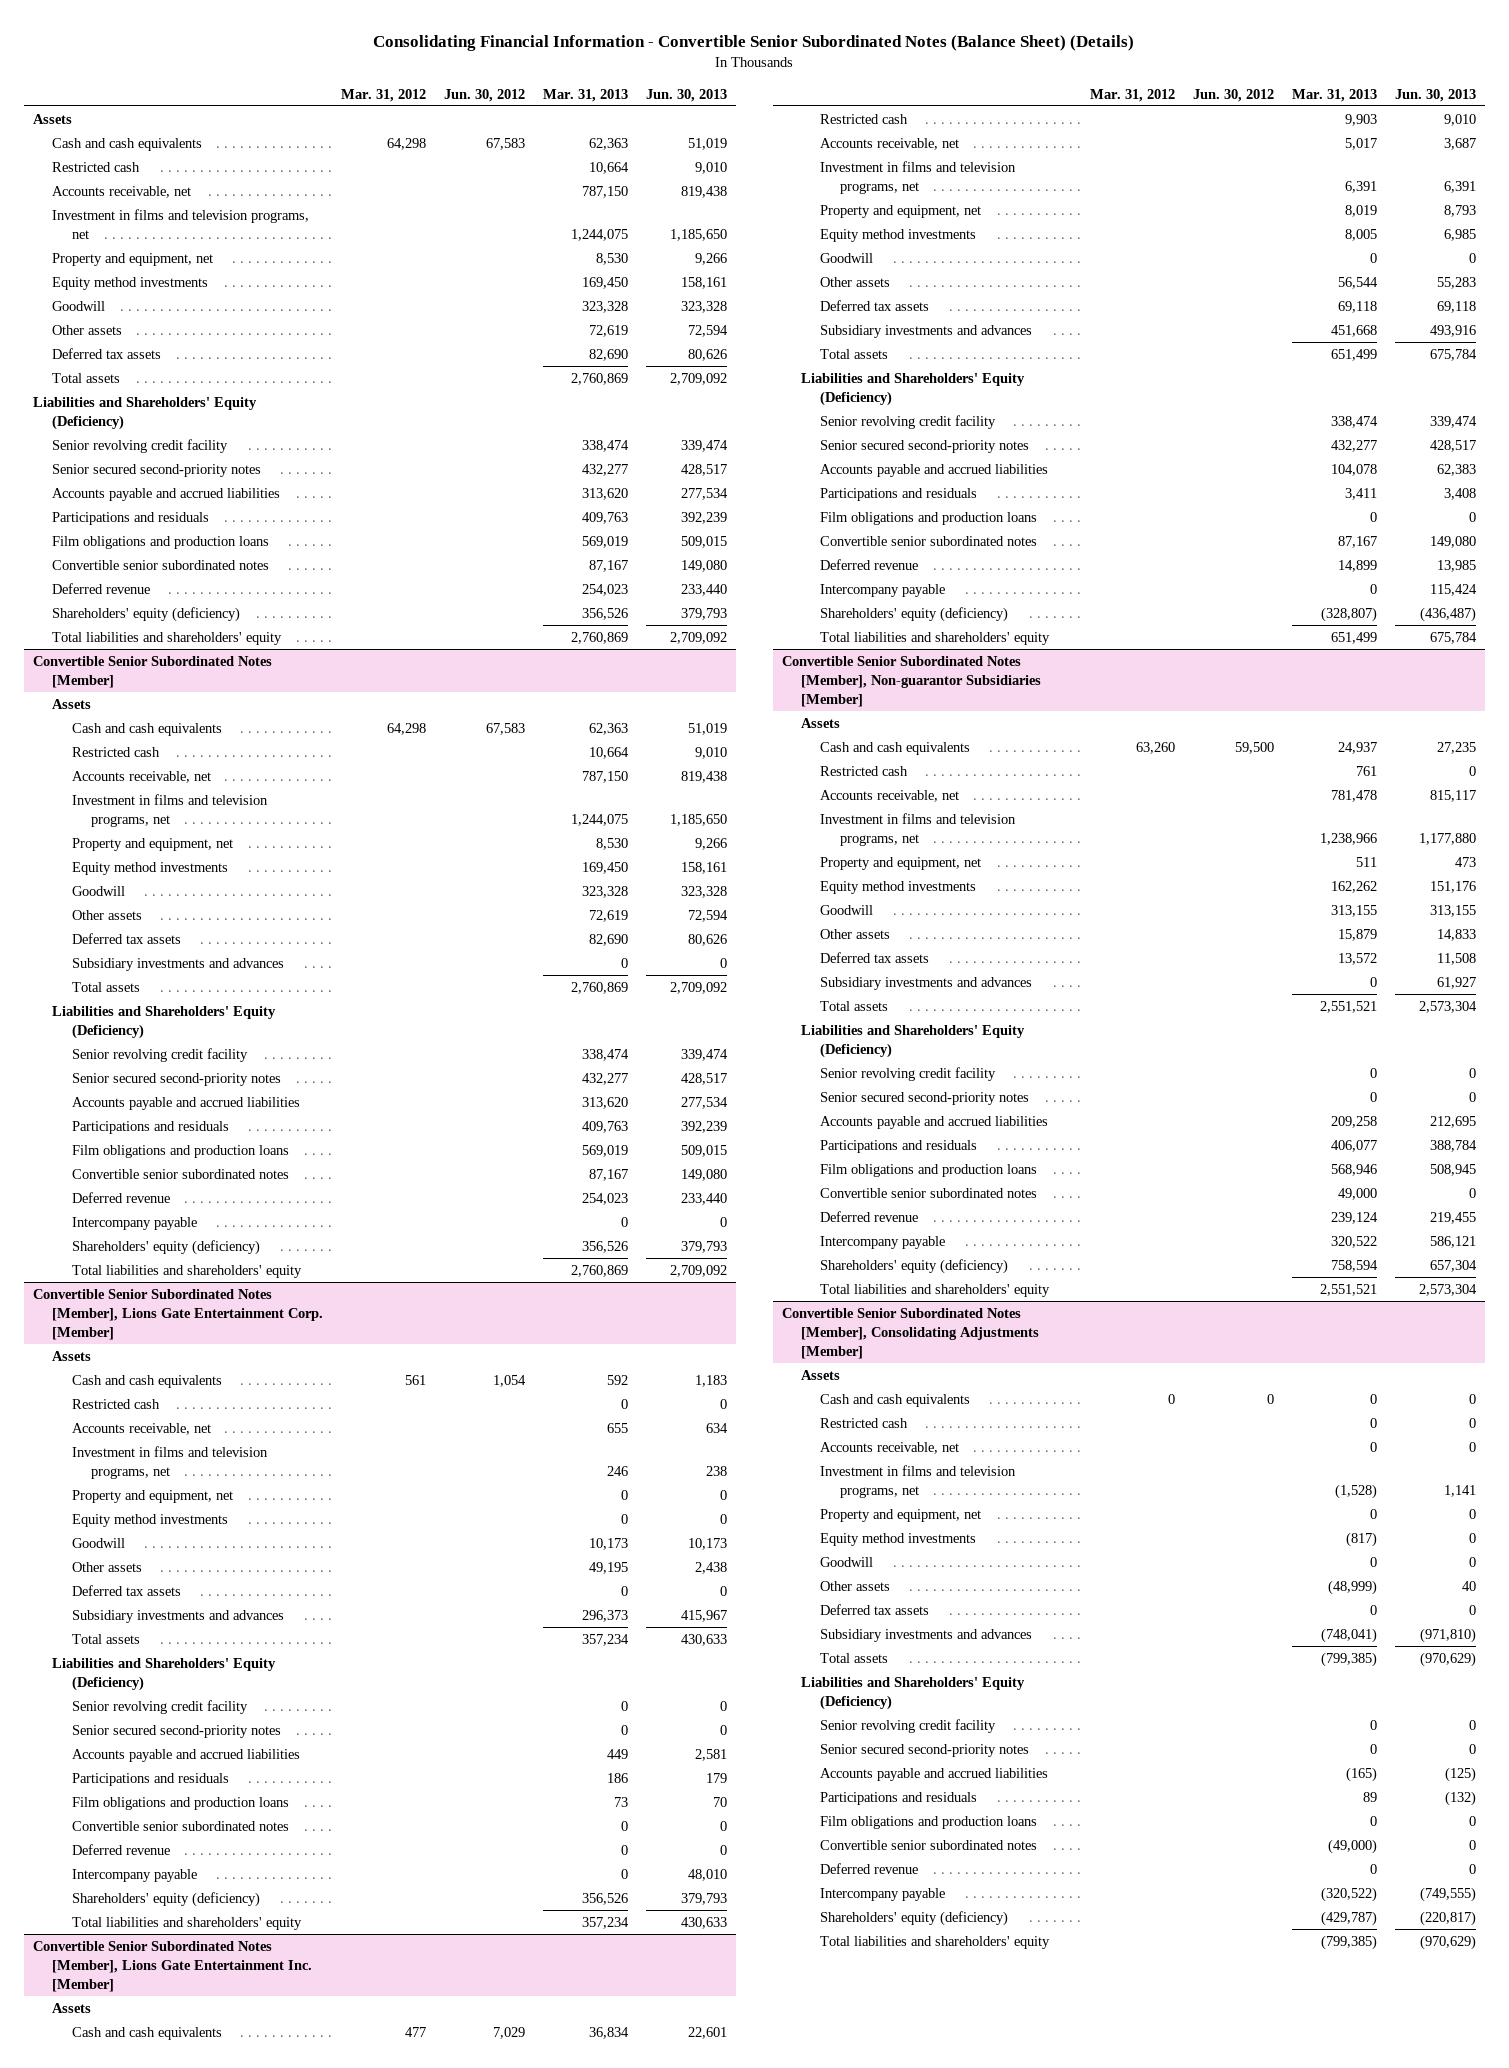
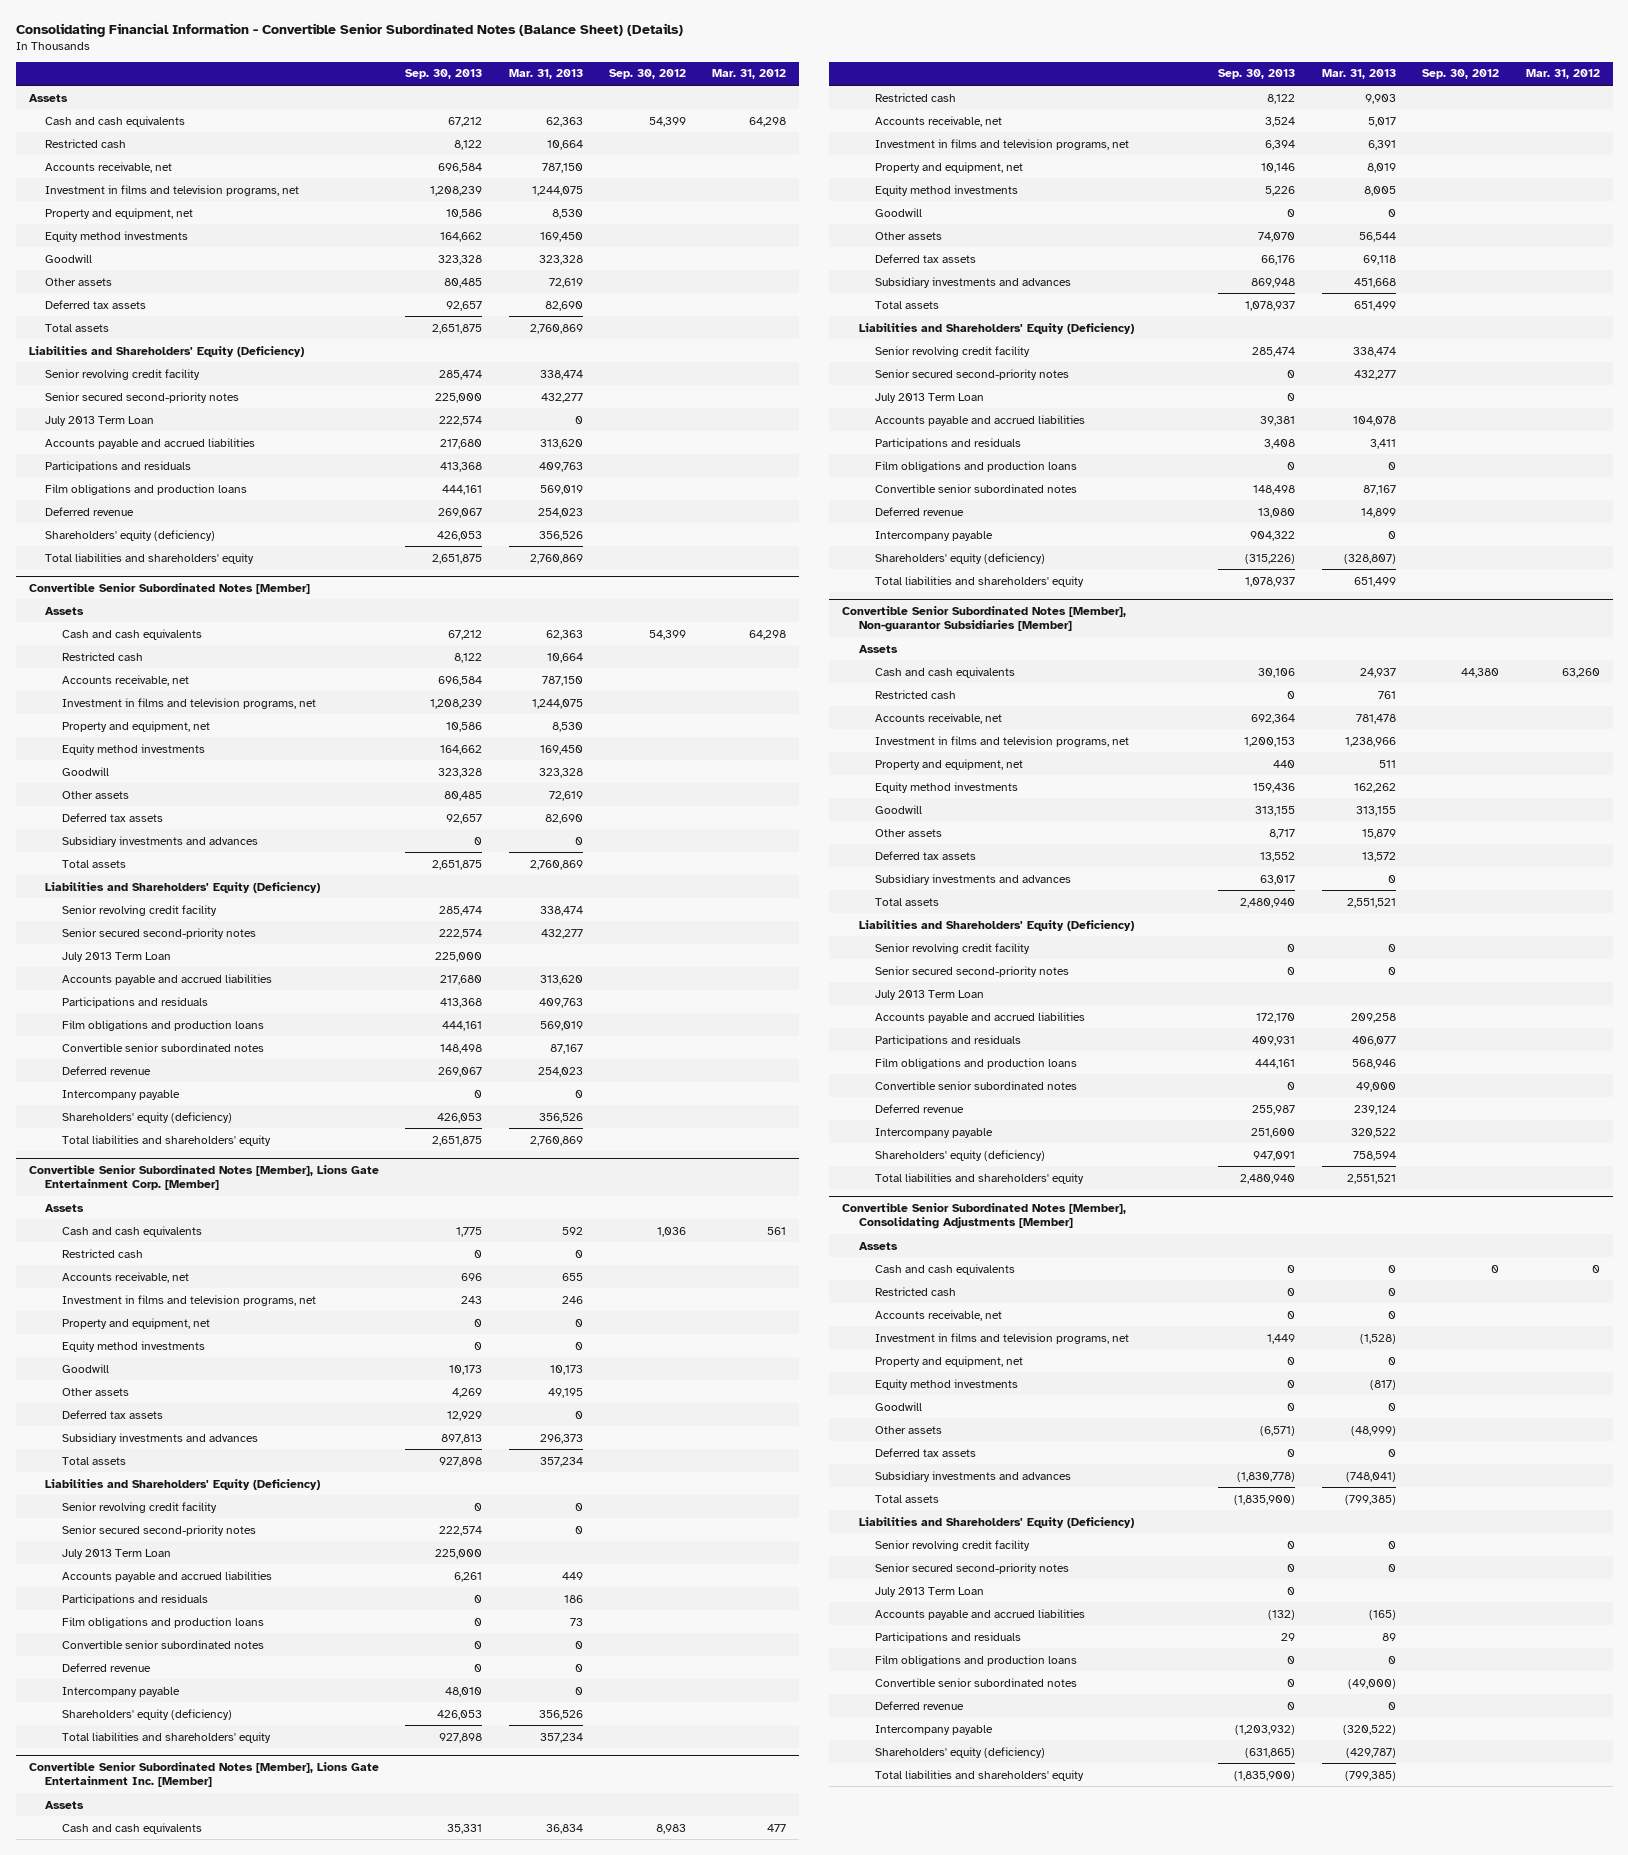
[444,88,526,102] Jun. 30, 2012 -> none
[646,88,728,102] Jun. 30, 2013 -> none
none -> [405,69,483,80] Sep. 30, 2013
none -> [608,69,686,80] Sep. 30, 2012
none -> [45,415,155,426] July 2013 Term Loan
[52,559,270,570] Convertible senior subordinated notes -> none
none -> [61,951,171,962] July 2013 Term Loan
none -> [61,1548,171,1559] July 2013 Term Loan
none -> [874,392,984,403] July 2013 Term Loan
none -> [874,989,984,1000] July 2013 Term Loan
none -> [874,1586,984,1597] July 2013 Term Loan

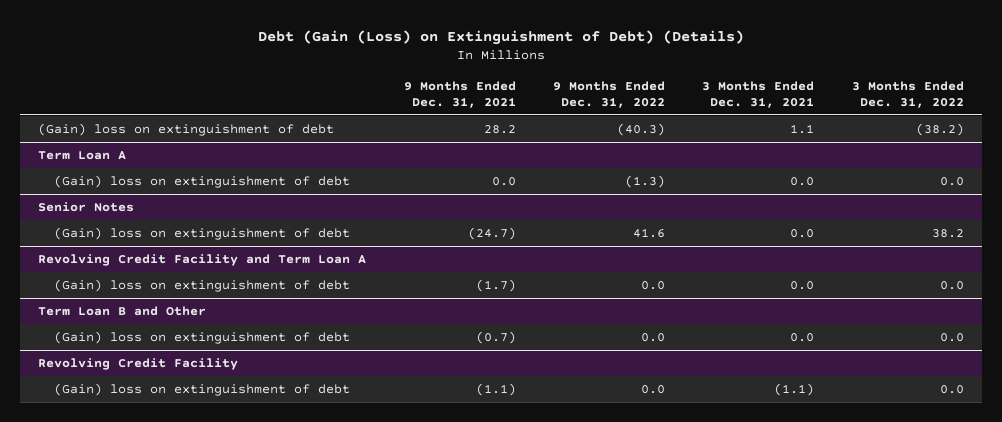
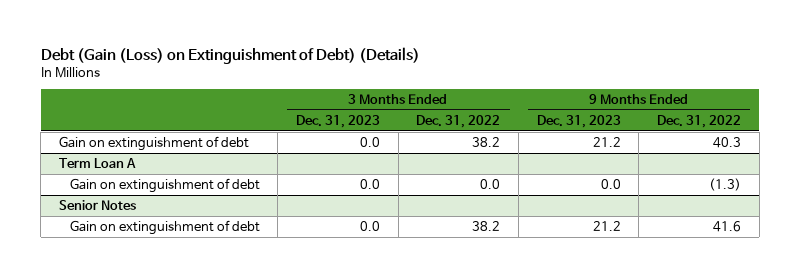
[403,80,516,108] 9 Months Ended Dec. 31, 2021 -> none
[702,80,815,108] 3 Months Ended Dec. 31, 2021 -> none
none -> [296,114,381,128] Dec. 31, 2023
none -> [536,114,621,128] Dec. 31, 2023
[38,122,335,136] (Gain) loss on extinguishment of debt -> [58,135,249,151] Gain on extinguishment of debt
[617,122,666,136] (40.3) -> [713,136,742,148] 40.3
[915,122,964,136] (38.2) -> [472,136,501,147] 38.2
[53,174,350,188] (Gain) loss on extinguishment of debt -> [69,177,260,193] Gain on extinguishment of debt
[38,253,367,266] Revolving Credit Facility and Term Loan A -> none
[53,278,350,292] (Gain) loss on extinguishment of debt -> none
[38,305,207,316] Term Loan B and Other -> none
[53,330,350,344] (Gain) loss on extinguishment of debt -> none
[38,357,239,370] Revolving Credit Facility -> none
[53,382,350,396] (Gain) loss on extinguishment of debt -> none
[53,226,350,240] (Gain) loss on extinguishment of debt -> [69,219,260,235] Gain on extinguishment of debt

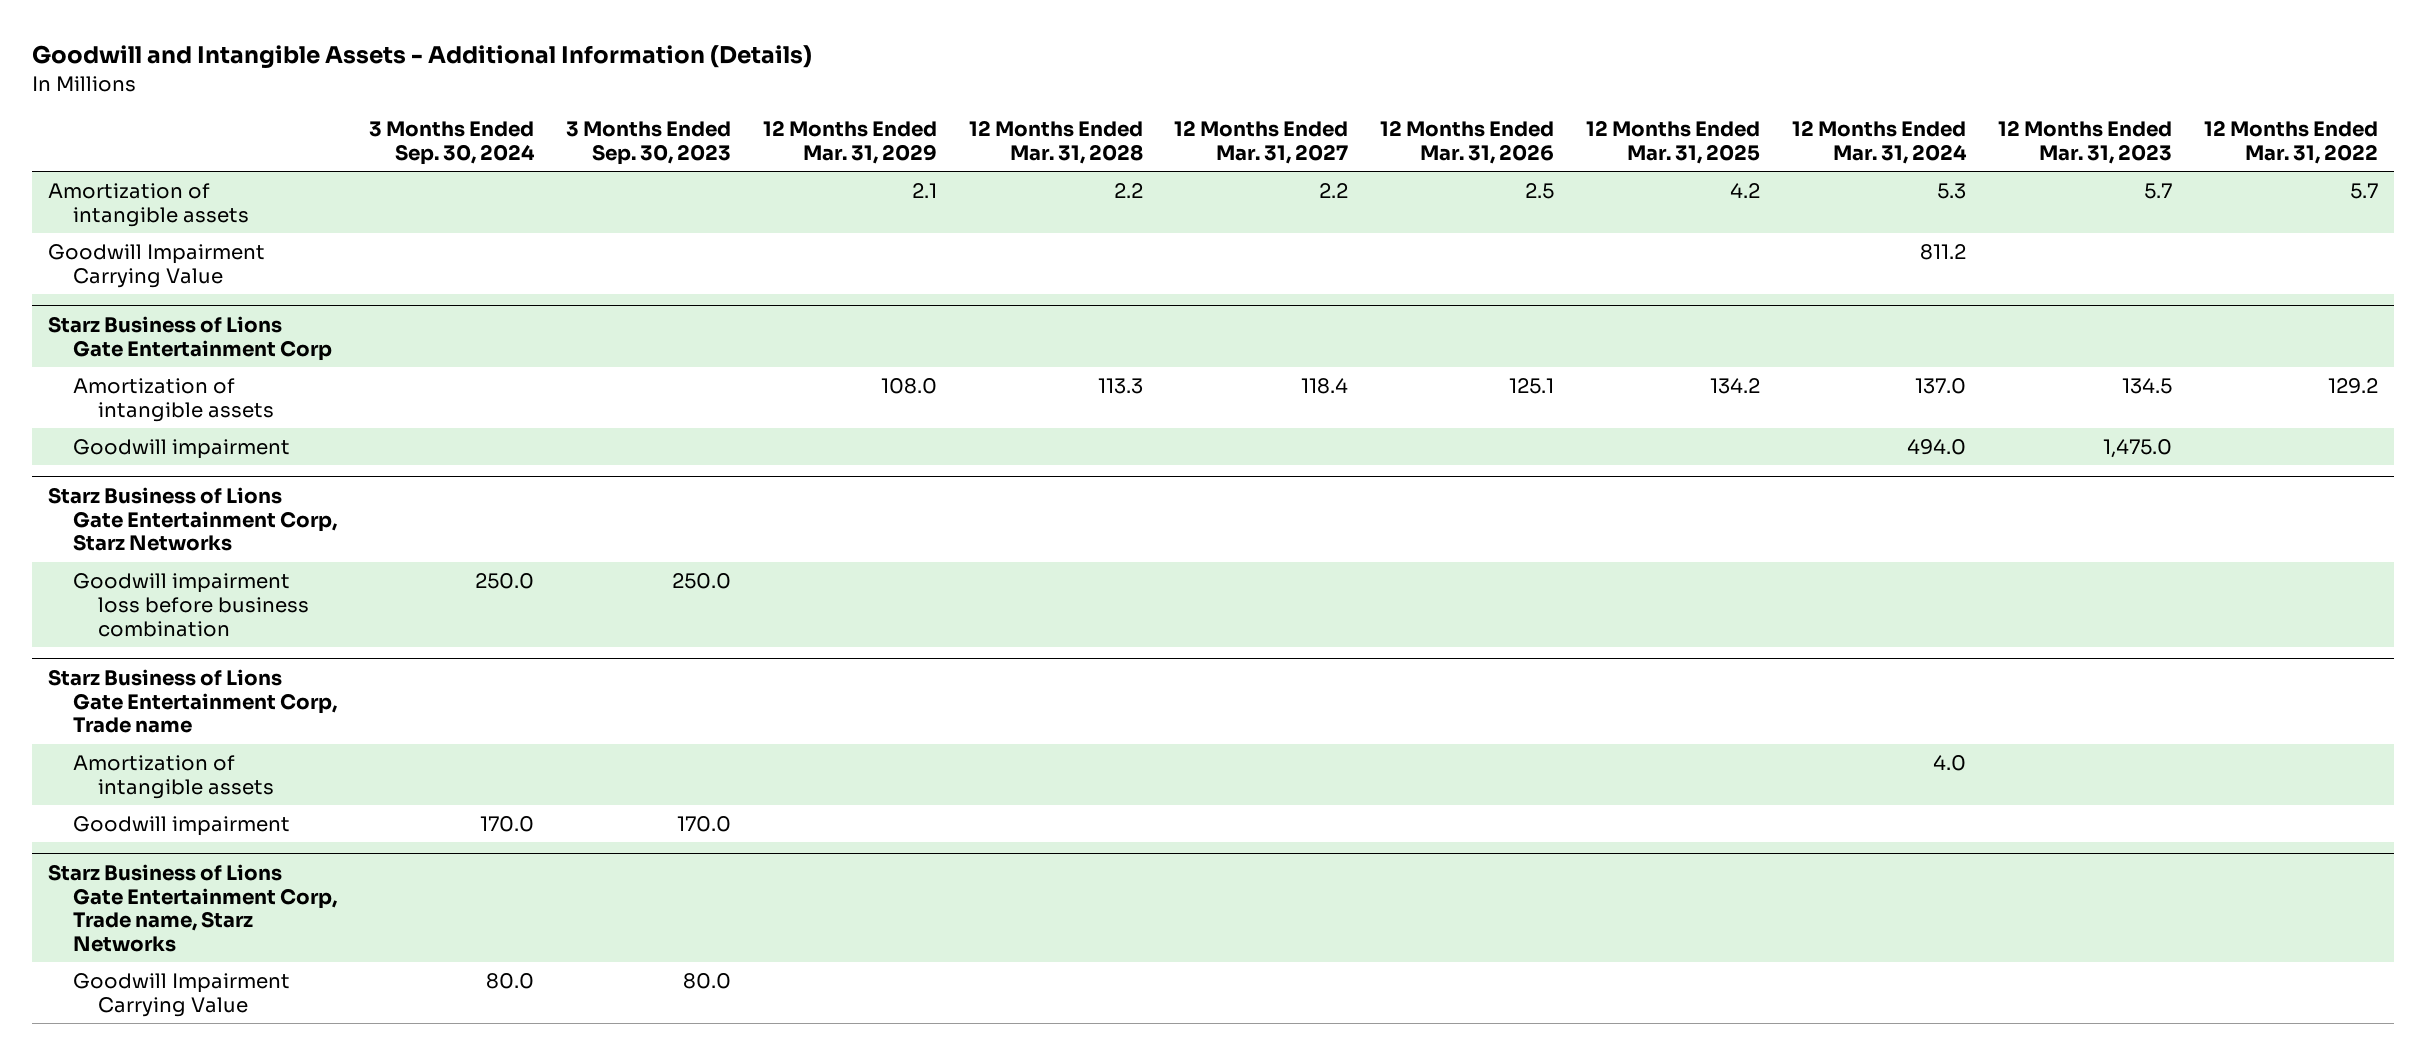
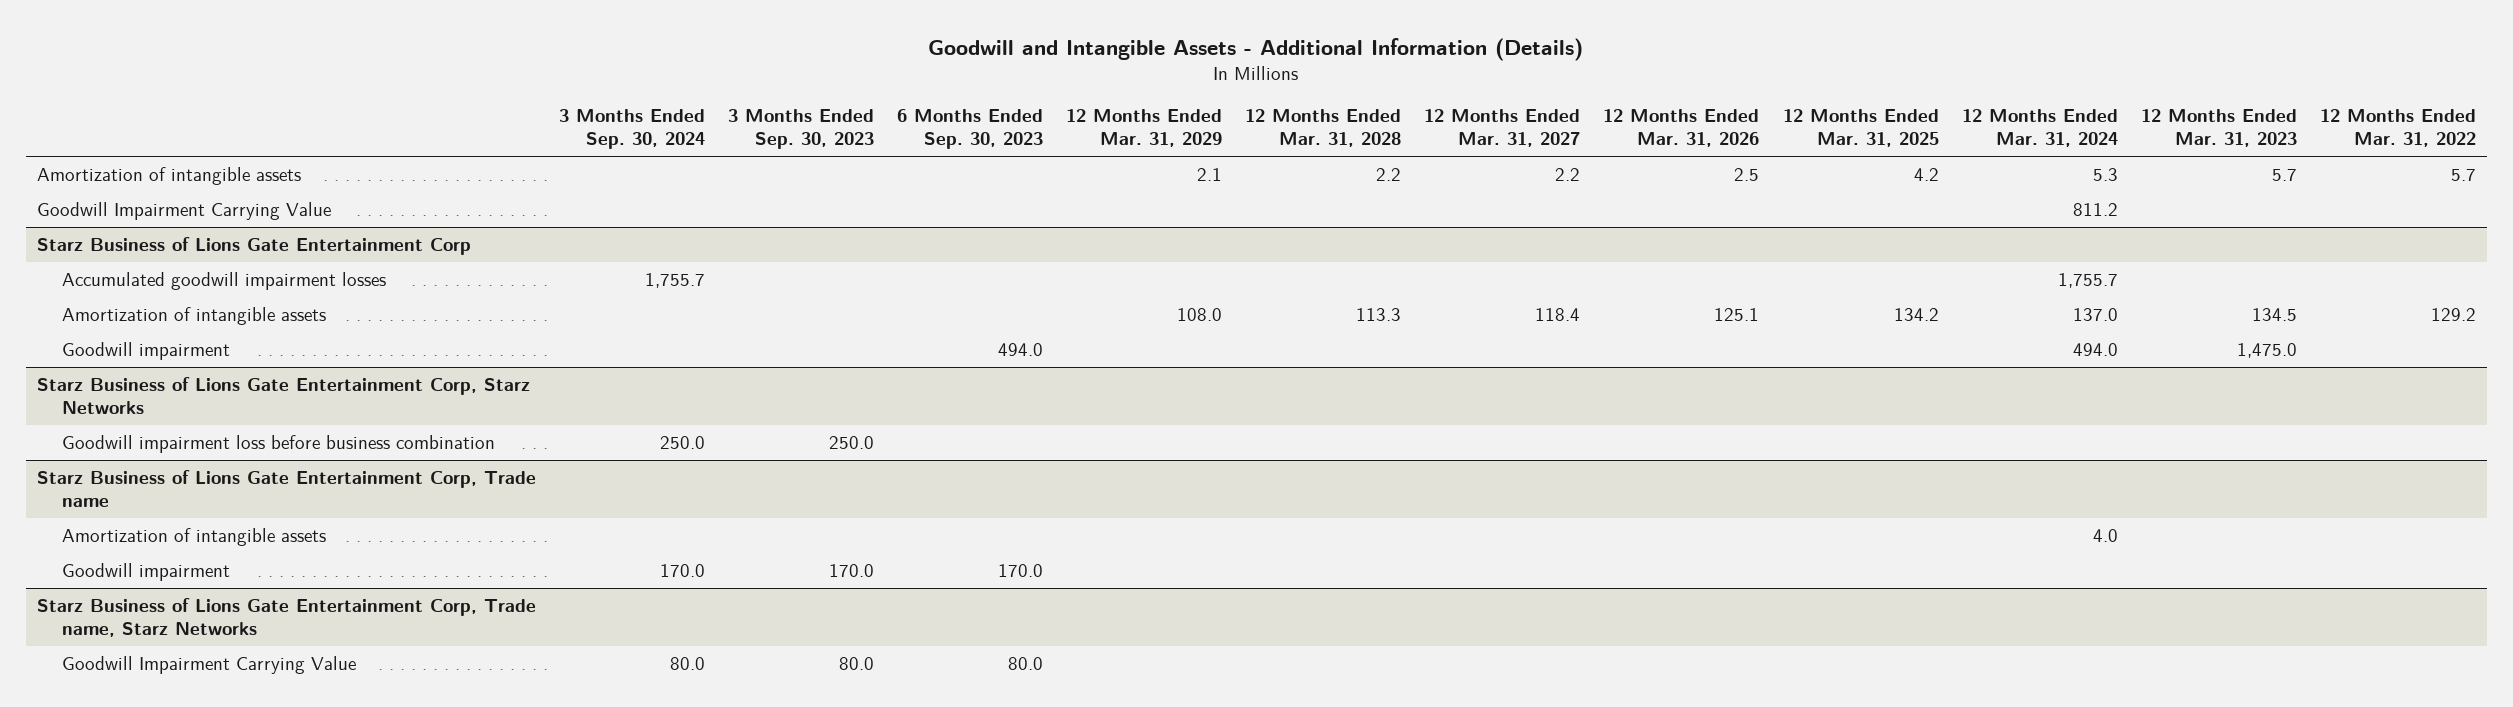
none -> [897,109,1044,150] 6 Months Ended Sep. 30, 2023
none -> [62,272,387,291] Accumulated goodwill impairment losses

